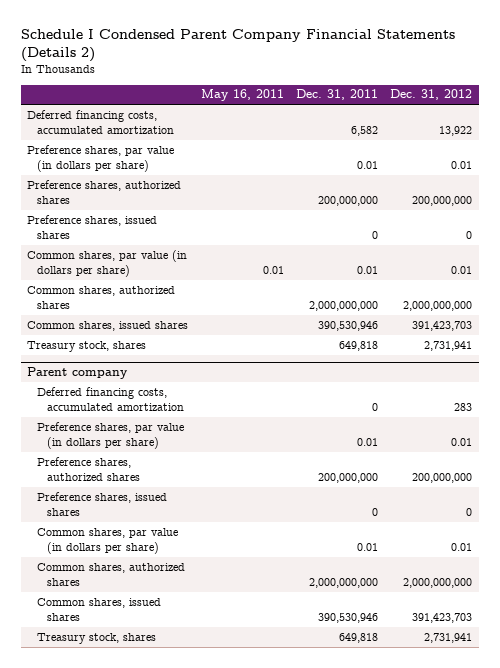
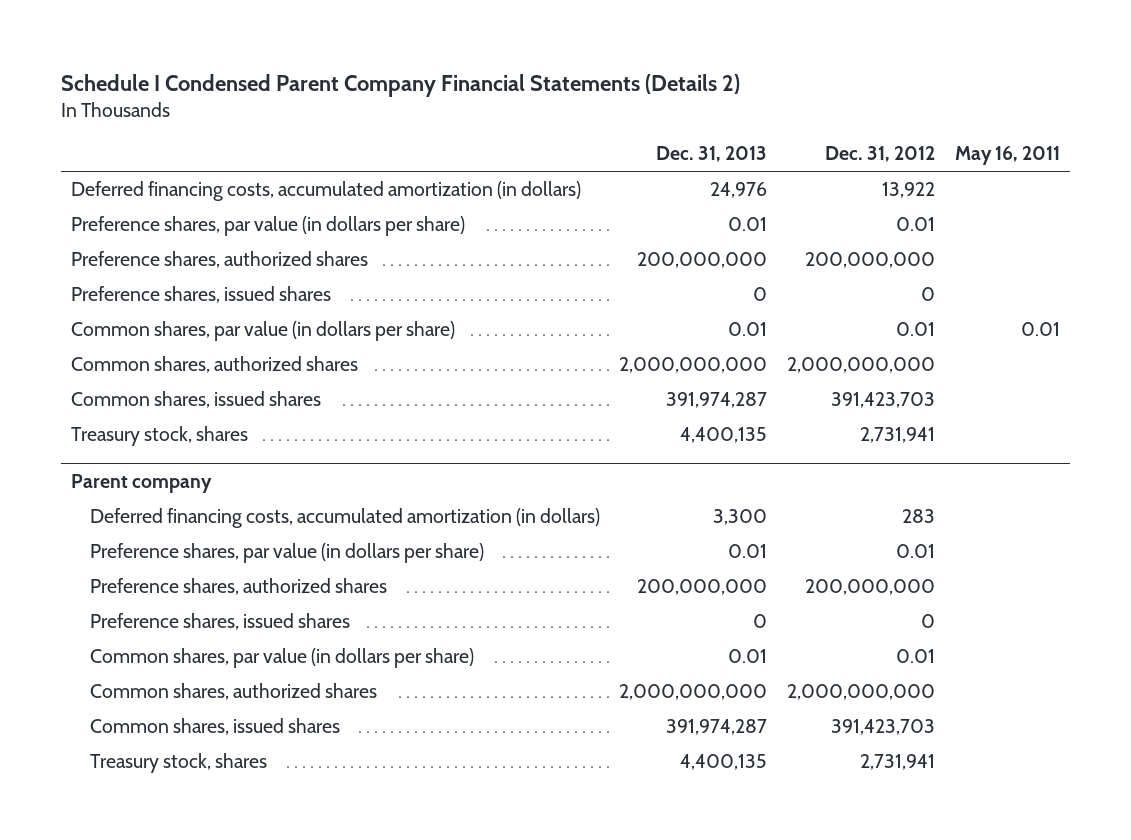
[295,89,378,101] Dec. 31, 2011 -> none
none -> [656,146,768,163] Dec. 31, 2013
[27,109,175,134] Deferred financing costs, accumulated amortization -> [70,181,581,202] Deferred financing costs, accumulated amortization (in dollars)
[37,386,185,411] Deferred financing costs, accumulated amortization -> [89,508,600,529] Deferred financing costs, accumulated amortization (in dollars)

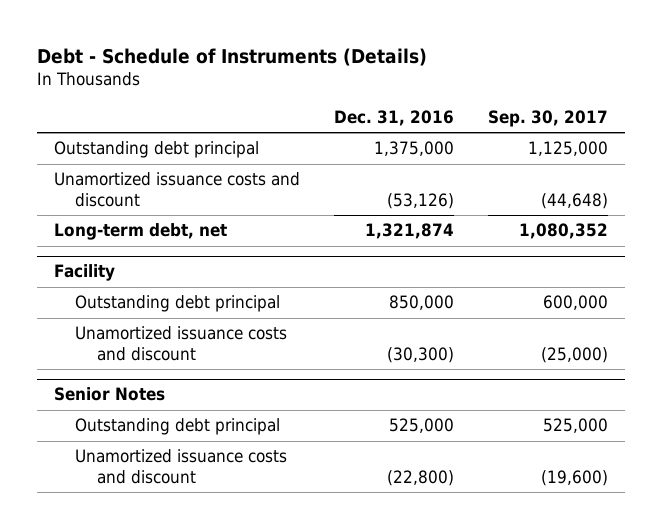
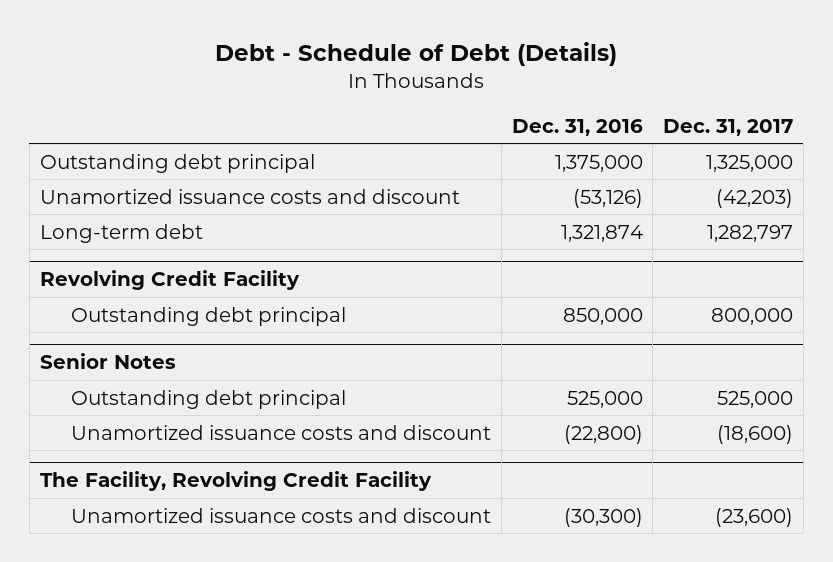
[37,47,428,66] Debt - Schedule of Instruments (Details) -> [215,41,618,66] Debt - Schedule of Debt (Details)
[487,109,608,127] Sep. 30, 2017 -> none
none -> [663,118,794,136] Dec. 31, 2017
[54,264,116,282] Facility -> none
[54,223,228,241] Long-term debt, net -> [39,223,203,243] Long-term debt
none -> [39,270,300,291] Revolving Credit Facility
[75,326,288,361] Unamortized issuance costs and discount -> none
none -> [39,471,432,492] The Facility, Revolving Credit Facility
none -> [71,507,492,523] Unamortized issuance costs and discount

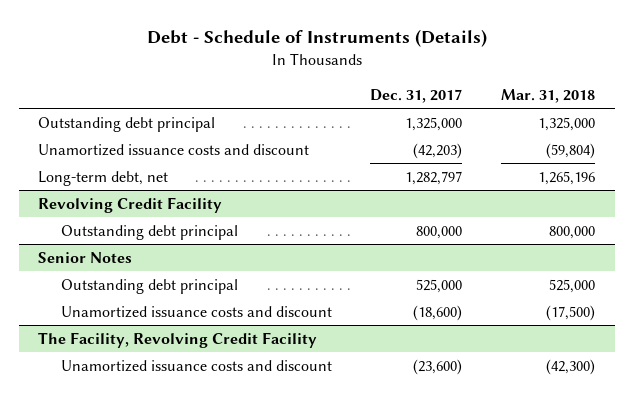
[215,41,618,66] Debt - Schedule of Debt (Details) -> [146,29,487,48] Debt - Schedule of Instruments (Details)
[511,118,643,136] Dec. 31, 2016 -> none
none -> [501,88,596,103] Mar. 31, 2018
[39,223,203,243] Long-term debt -> [38,170,169,186] Long-term debt, net

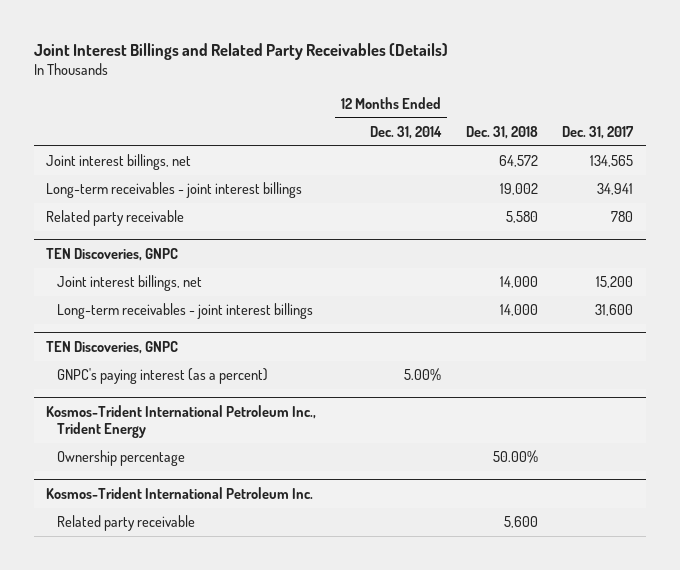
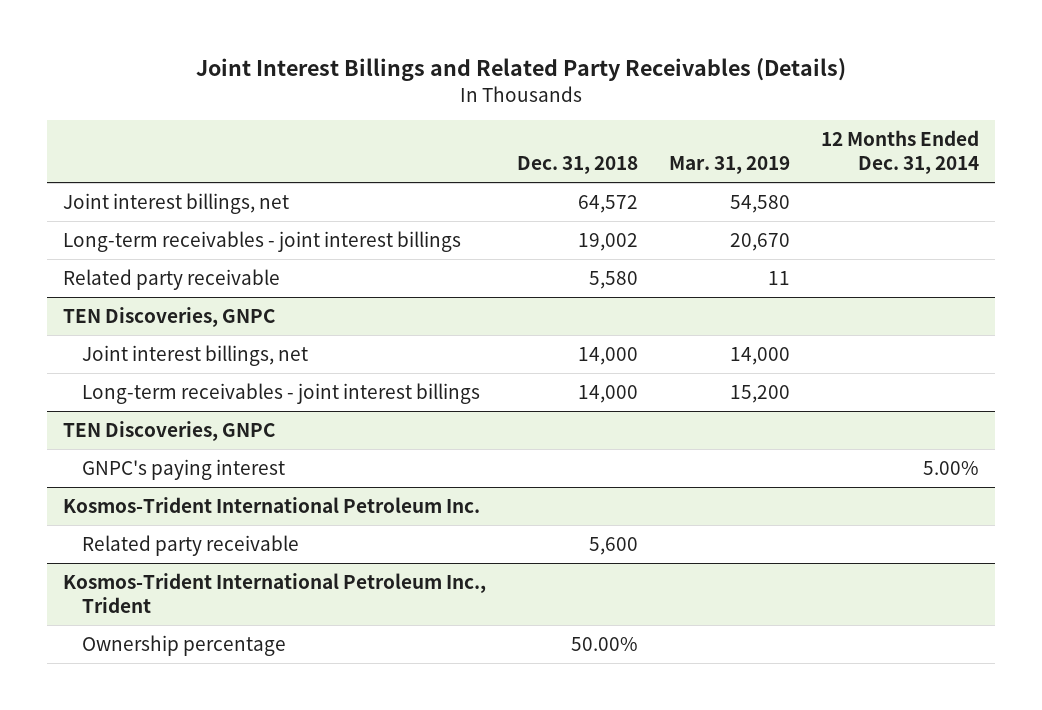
[562,125,635,139] Dec. 31, 2017 -> none
none -> [668,156,790,175] Mar. 31, 2019
[46,404,317,439] Kosmos-Trident International Petroleum Inc., Trident Energy -> none
[57,450,186,467] Ownership percentage -> none
[57,368,269,385] GNPC's paying interest (as a percent) -> [81,458,285,480] GNPC's paying interest
none -> [62,572,486,613] Kosmos-Trident International Petroleum Inc., Trident
none -> [81,634,286,656] Ownership percentage

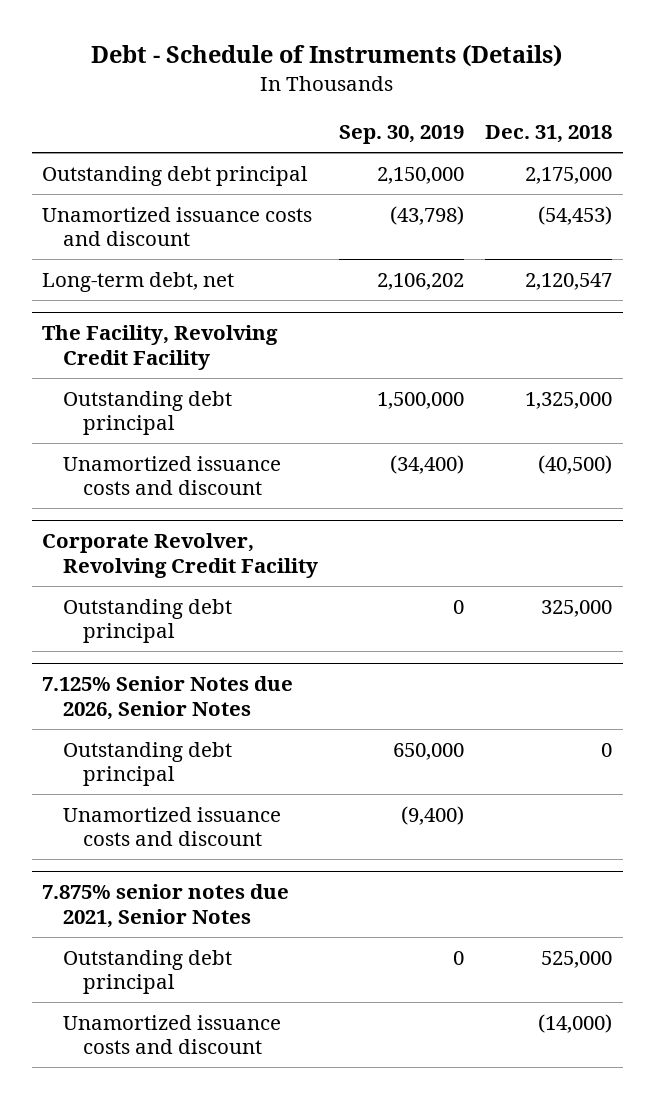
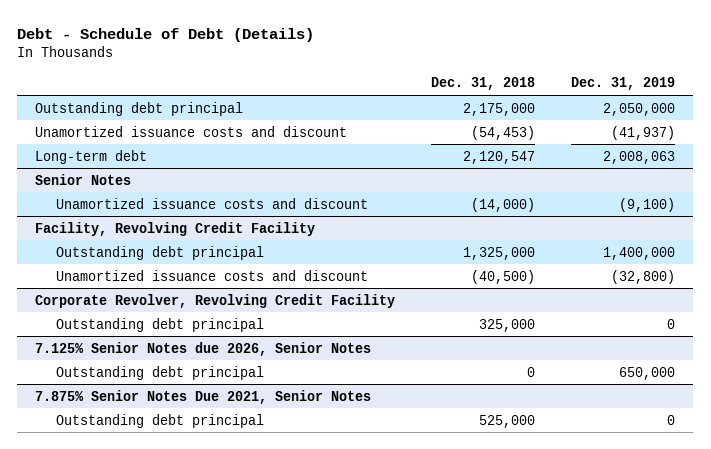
[91,44,563,68] Debt - Schedule of Instruments (Details) -> [17,27,315,42] Debt - Schedule of Debt (Details)
[339,125,465,145] Sep. 30, 2019 -> none
none -> [571,77,676,91] Dec. 31, 2019
[42,271,235,292] Long-term debt, net -> [35,149,148,164] Long-term debt
none -> [35,173,132,185] Senior Notes
none -> [55,197,368,209] Unamortized issuance costs and discount
[42,325,279,370] The Facility, Revolving Credit Facility -> [35,221,316,236] Facility, Revolving Credit Facility
[62,806,281,847] Unamortized issuance costs and discount -> none
[42,884,290,928] 7.875% senior notes due 2021, Senior Notes -> [35,389,372,404] 7.875% Senior Notes Due 2021, Senior Notes
[62,1014,281,1055] Unamortized issuance costs and discount -> none

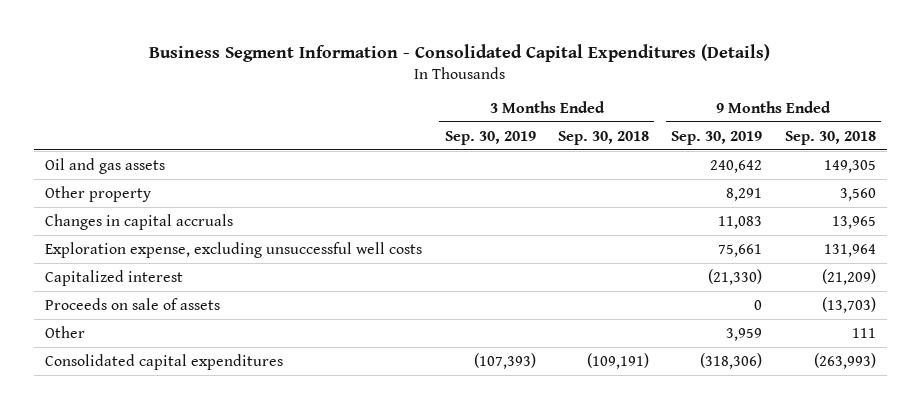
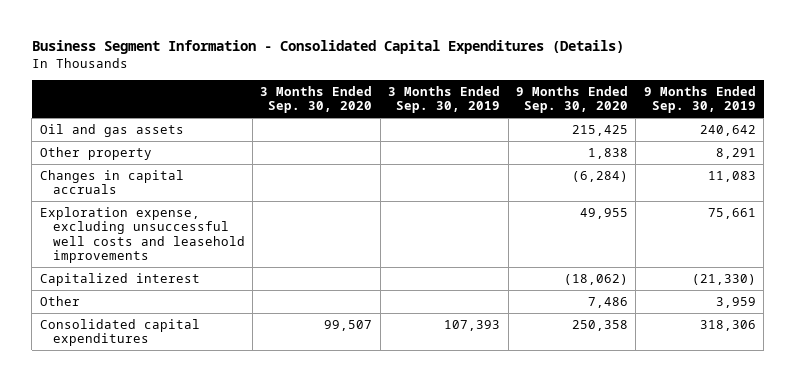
[557,130,649,145] Sep. 30, 2018 -> none
[784,130,876,145] Sep. 30, 2018 -> none
none -> [260,85,373,114] 3 Months Ended Sep. 30, 2020
none -> [515,85,628,114] 9 Months Ended Sep. 30, 2020
[45,241,423,258] Exploration expense, excluding unsuccessful well costs -> [39,206,245,264] Exploration expense, excluding unsuccessful well costs and leasehold improvements
[45,297,221,310] Proceeds on sale of assets -> none
[473,352,536,369] (107,393) -> [444,319,501,331] 107,393
[700,352,763,369] (318,306) -> [699,319,756,331] 318,306

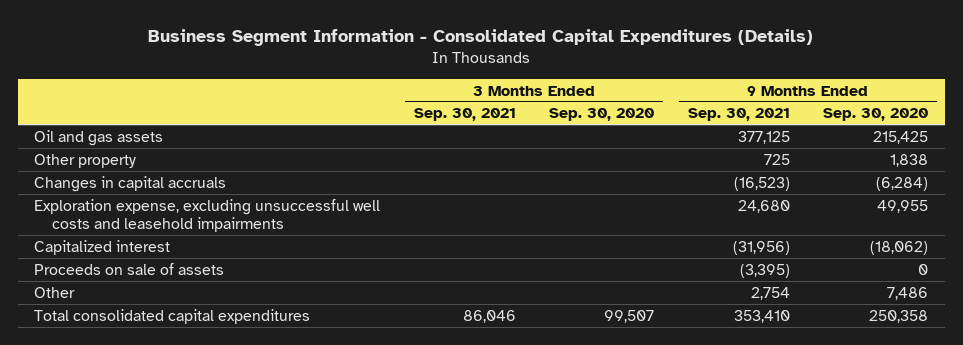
[388,85,501,114] 3 Months Ended Sep. 30, 2019 -> none
[643,85,756,114] 9 Months Ended Sep. 30, 2019 -> none
none -> [413,108,516,122] Sep. 30, 2021
none -> [687,108,790,122] Sep. 30, 2021
[39,206,245,264] Exploration expense, excluding unsuccessful well costs and leasehold improvements -> [34,198,381,233] Exploration expense, excluding unsuccessful well costs and leasehold impairments
none -> [34,262,225,275] Proceeds on sale of assets
[39,318,200,347] Consolidated capital expenditures -> [34,308,311,324] Total consolidated capital expenditures

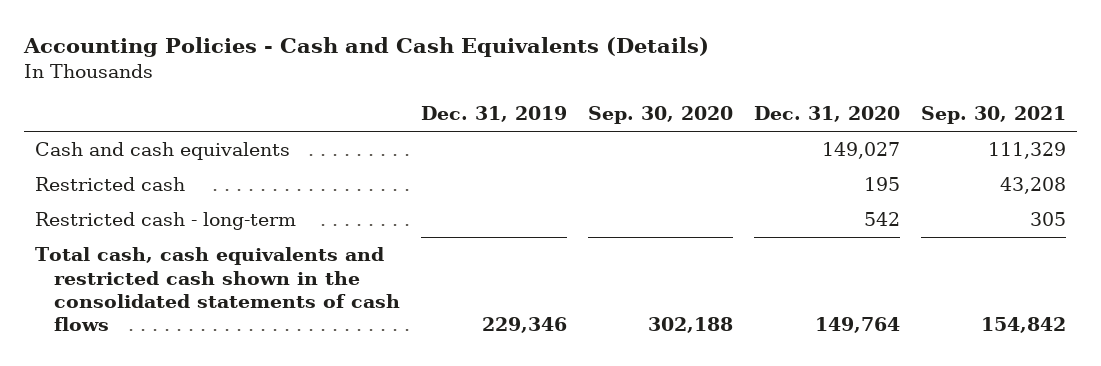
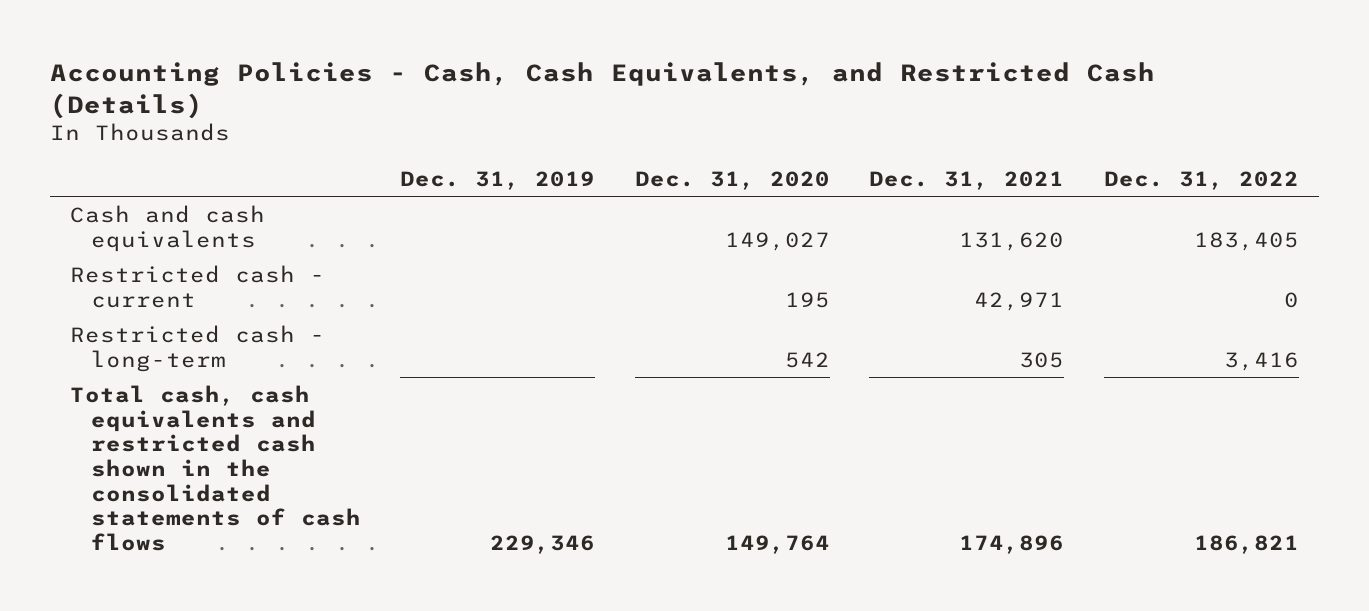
[23,36,710,57] Accounting Policies - Cash and Cash Equivalents (Details) -> [49,62,1155,119] Accounting Policies - Cash, Cash Equivalents, and Restricted Cash (Details)
[587,106,733,125] Sep. 30, 2020 -> none
[921,106,1067,125] Sep. 30, 2021 -> none
none -> [869,170,1065,190] Dec. 31, 2021
none -> [1103,170,1299,190] Dec. 31, 2022
[35,177,186,192] Restricted cash -> [69,264,325,308] Restricted cash - current

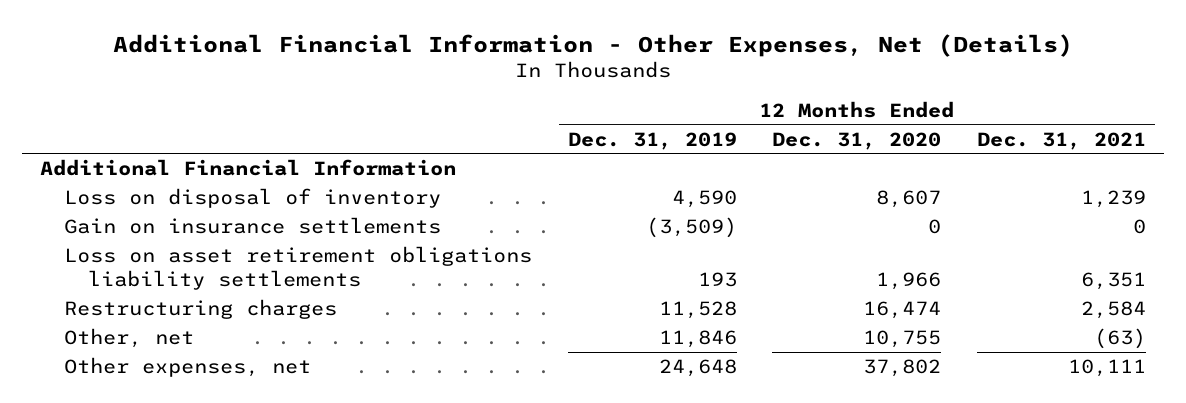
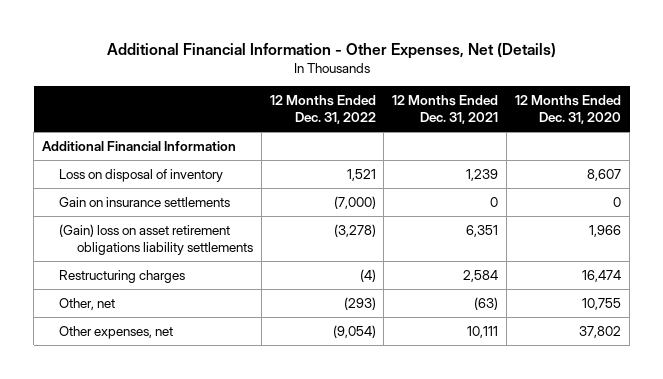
[567,131,737,150] Dec. 31, 2019 -> none
none -> [269,95,376,125] 12 Months Ended Dec. 31, 2022
[63,245,532,290] Loss on asset retirement obligations liability settlements -> [59,223,253,256] (Gain) loss on asset retirement obligations liability settlements

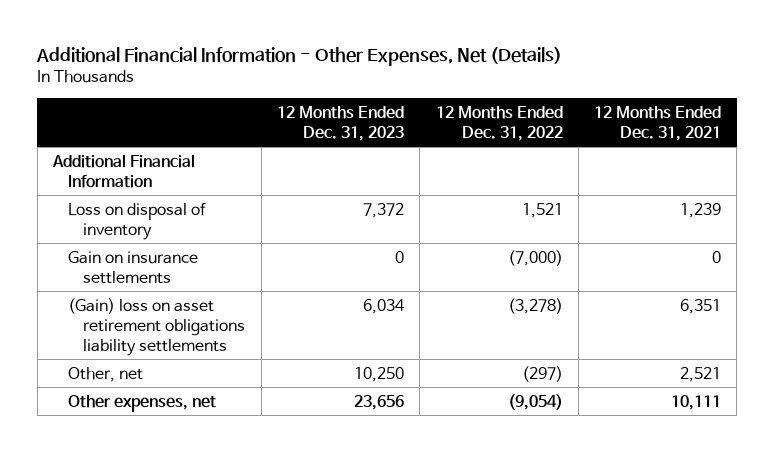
[515,95,622,125] 12 Months Ended Dec. 31, 2020 -> none
none -> [276,105,404,141] 12 Months Ended Dec. 31, 2023
[59,269,186,283] Restructuring charges -> none
[343,296,376,310] (293) -> [521,365,563,382] (297)
[474,296,499,310] (63) -> [680,366,722,382] 2,521

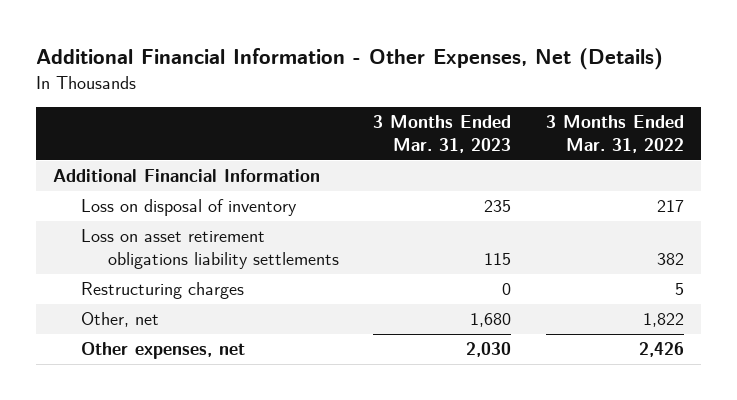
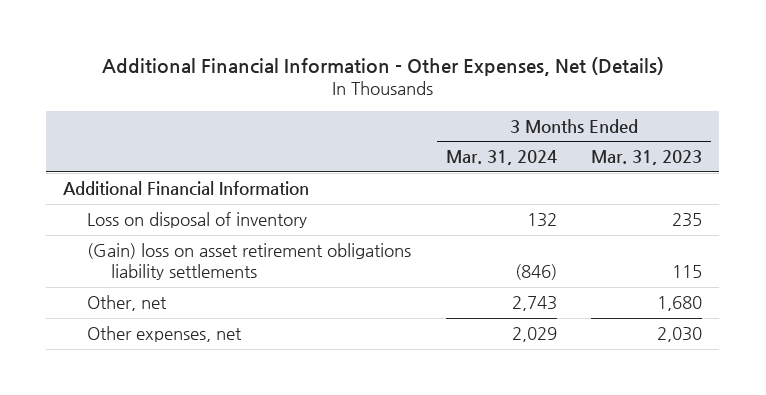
[545,115,684,153] 3 Months Ended Mar. 31, 2022 -> none
none -> [445,150,557,166] Mar. 31, 2024
[80,282,244,300] Restructuring charges -> none
[80,229,340,270] Loss on asset retirement obligations liability settlements -> [87,243,412,281] (Gain) loss on asset retirement obligations liability settlements

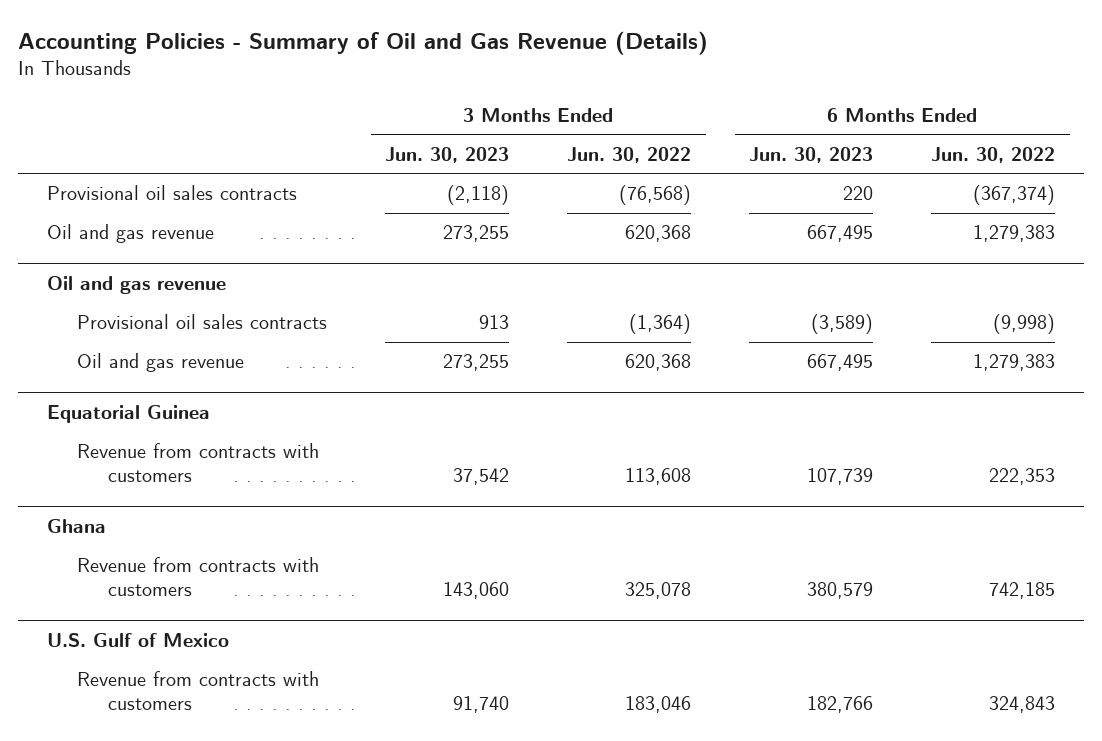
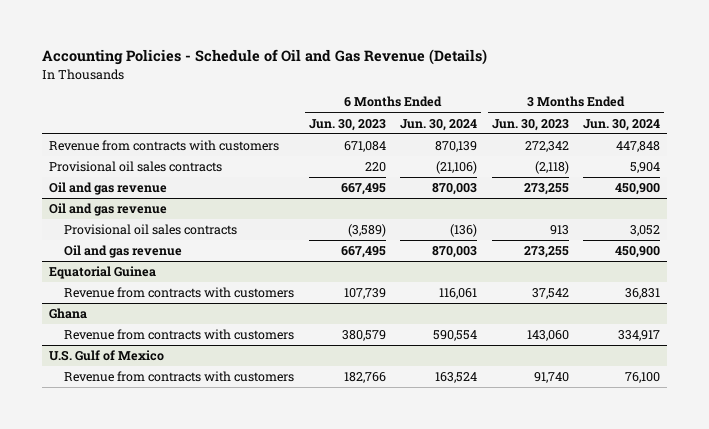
[17,30,708,55] Accounting Policies - Summary of Oil and Gas Revenue (Details) -> [41,49,487,66] Accounting Policies - Schedule of Oil and Gas Revenue (Details)
[567,146,692,163] Jun. 30, 2022 -> none
[931,146,1056,163] Jun. 30, 2022 -> none
none -> [400,118,478,131] Jun. 30, 2024
none -> [582,118,660,131] Jun. 30, 2024
none -> [49,140,280,152] Revenue from contracts with customers

